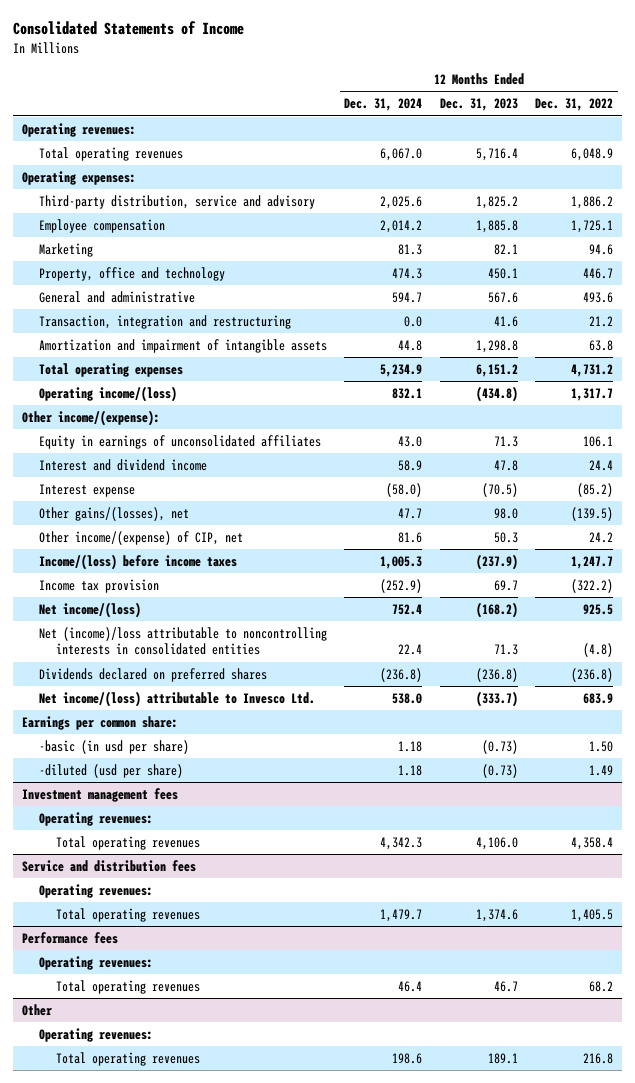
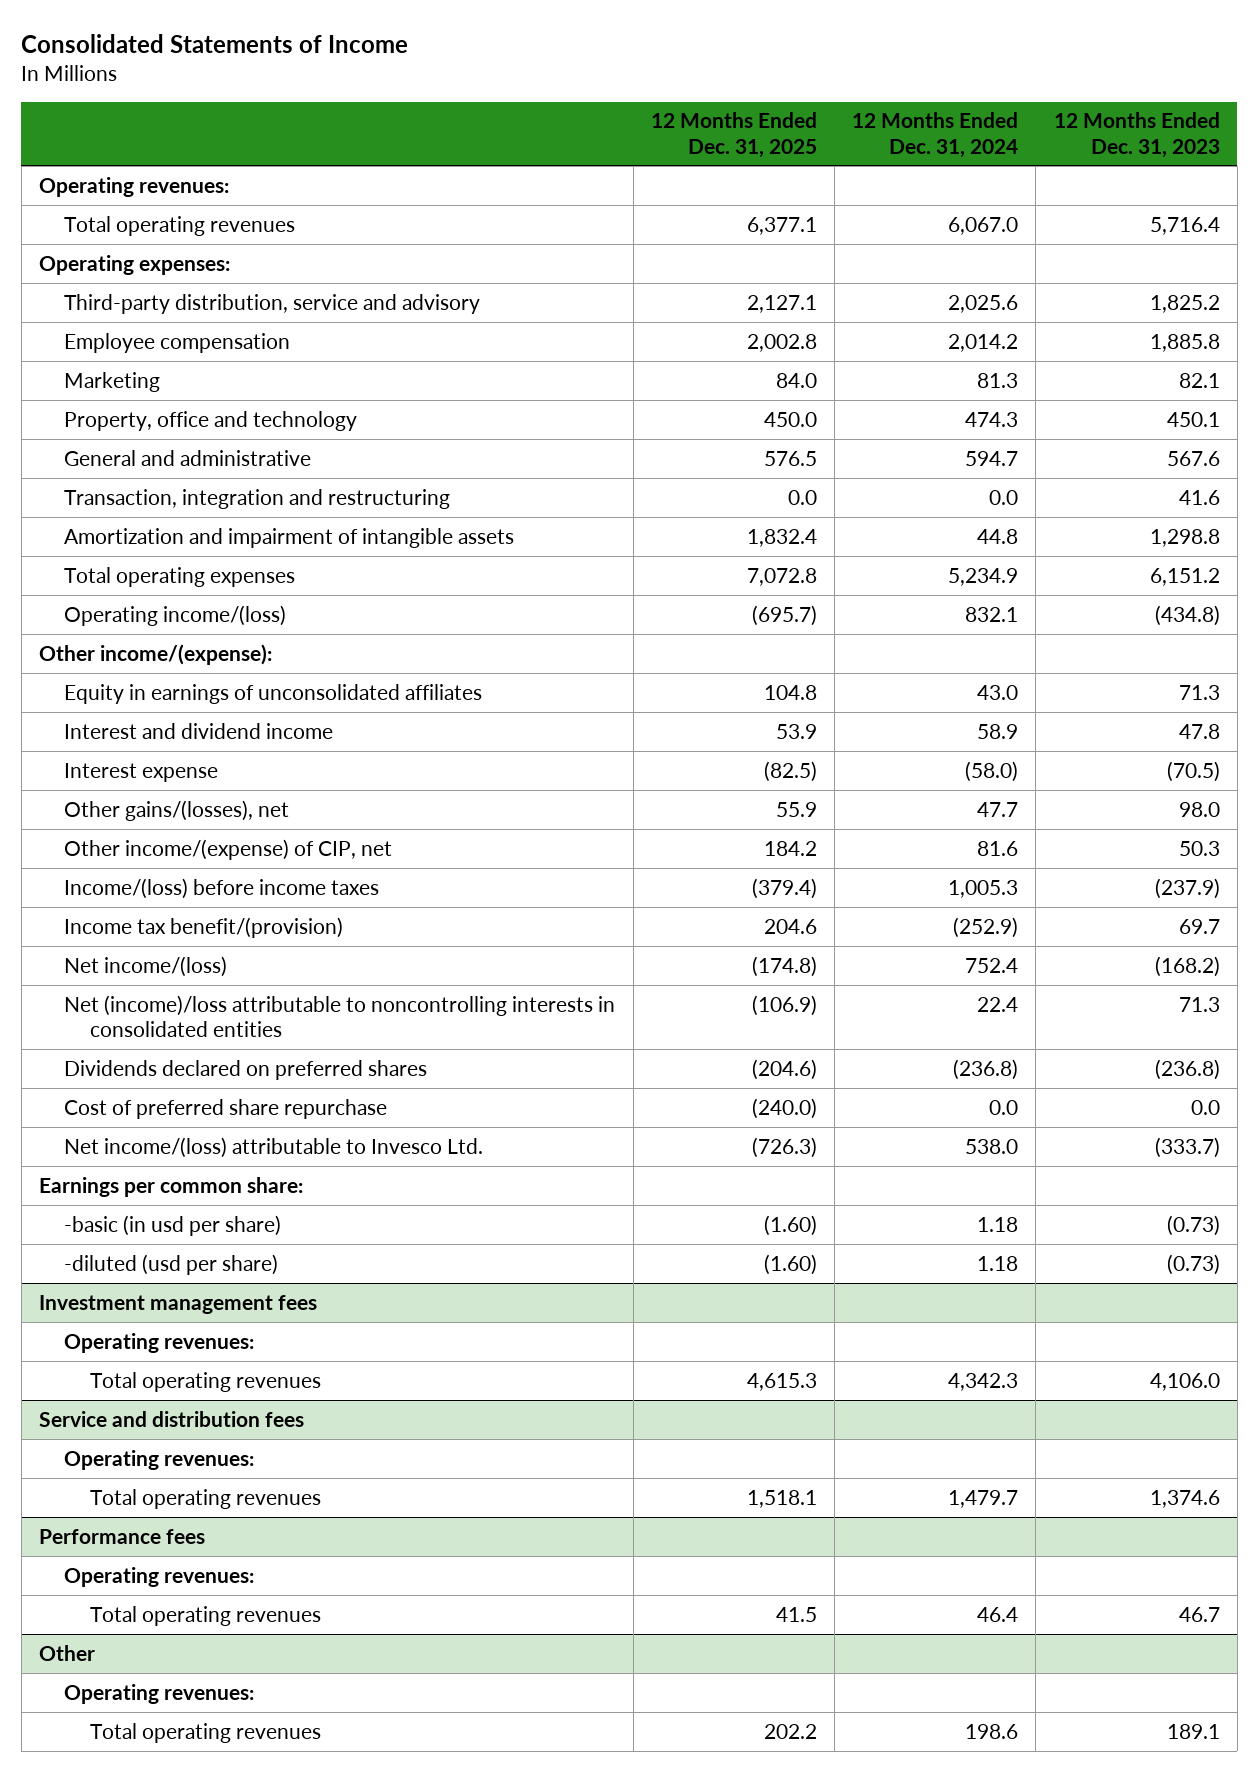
[535,98,614,112] Dec. 31, 2022 -> none
none -> [650,112,817,158] 12 Months Ended Dec. 31, 2025
[39,579,160,594] Income tax provision -> [64,916,344,938] Income tax benefit/(provision)
none -> [64,1098,388,1119] Cost of preferred share repurchase

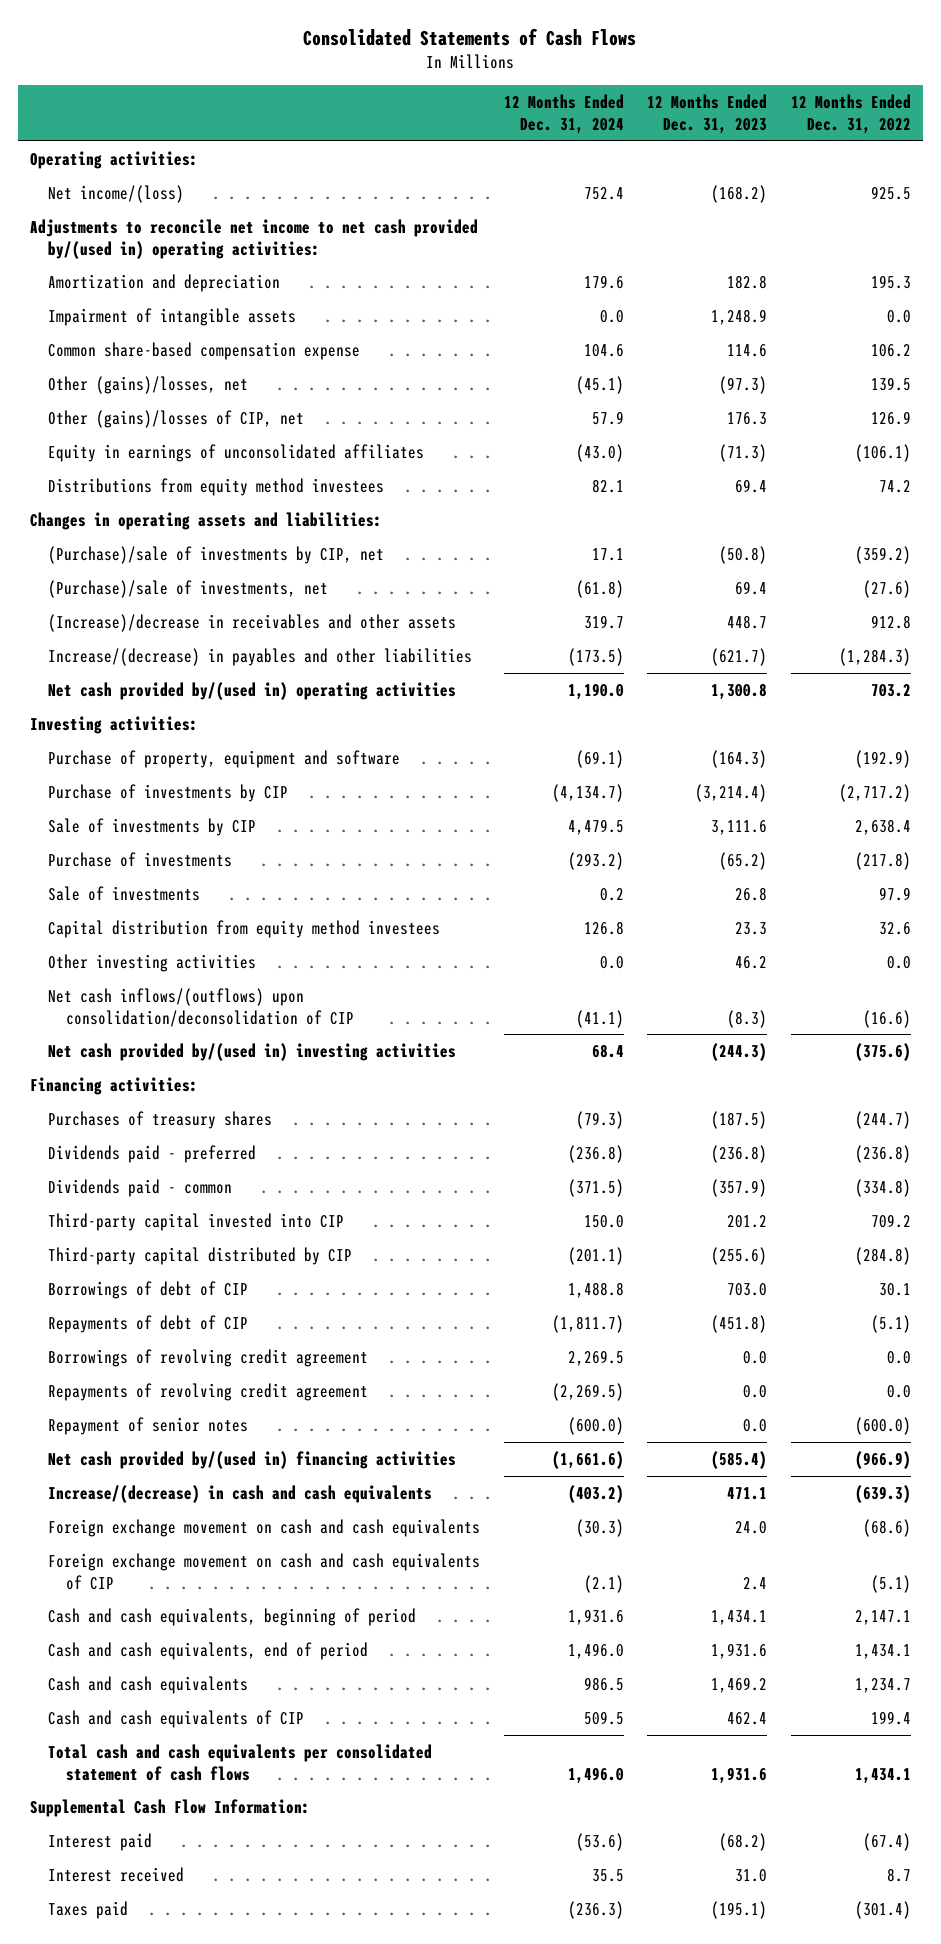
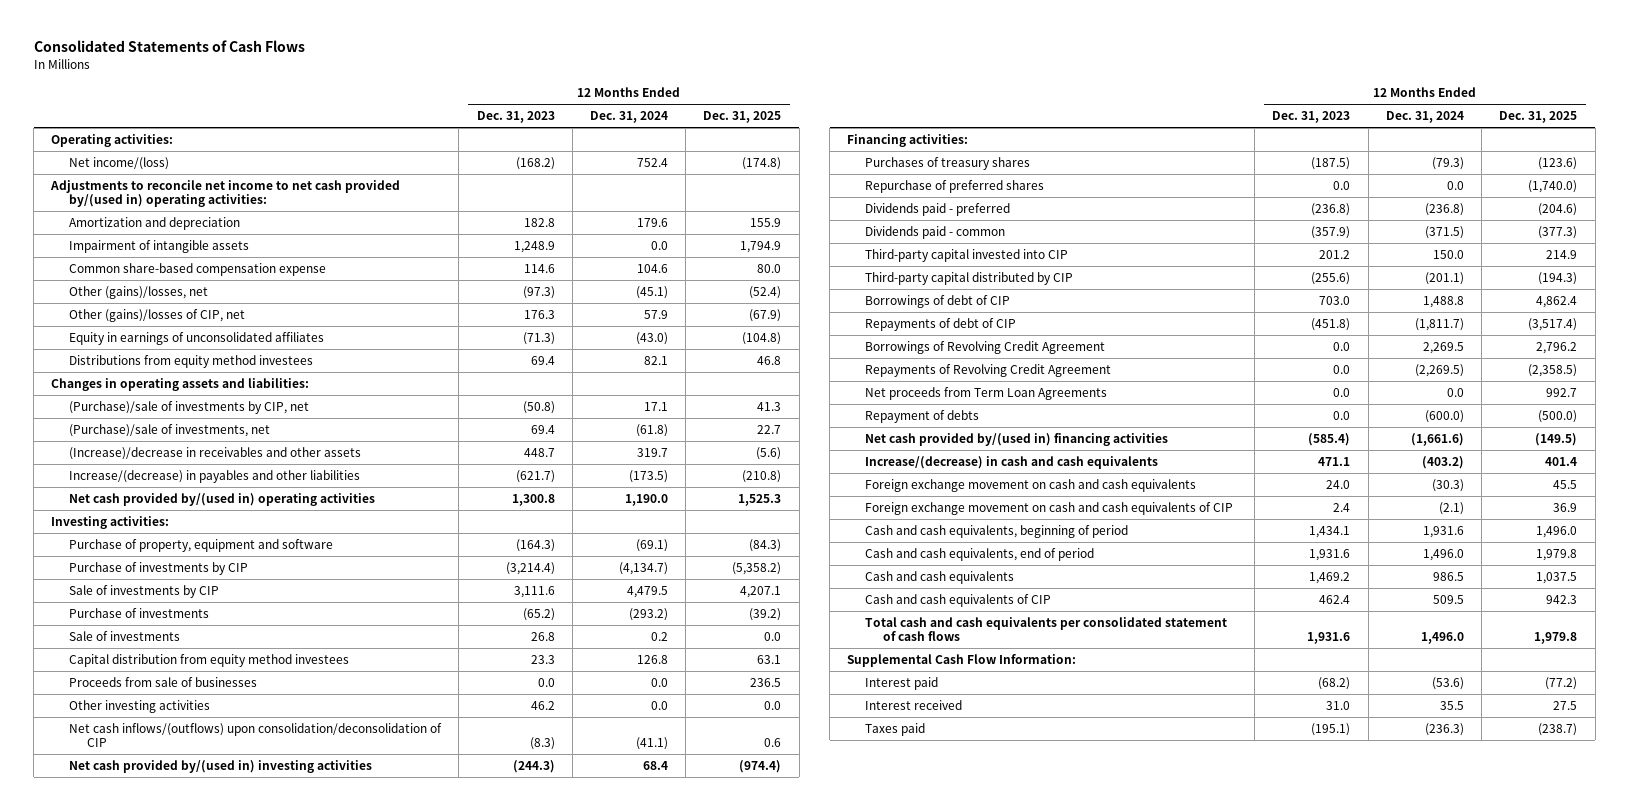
[790,94,911,134] 12 Months Ended Dec. 31, 2022 -> none
none -> [703,111,782,124] Dec. 31, 2025
none -> [69,677,258,688] Proceeds from sale of businesses
none -> [865,180,1045,194] Repurchase of preferred shares
[47,1416,248,1435] Repayment of senior notes -> none
[47,1348,368,1367] Borrowings of revolving credit agreement -> [865,341,1106,355] Borrowings of Revolving Credit Agreement
[47,1382,368,1401] Repayments of revolving credit agreement -> [865,364,1112,378] Repayments of Revolving Credit Agreement
none -> [865,387,1108,401] Net proceeds from Term Loan Agreements
none -> [865,410,980,424] Repayment of debts

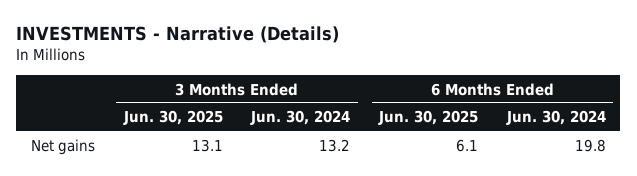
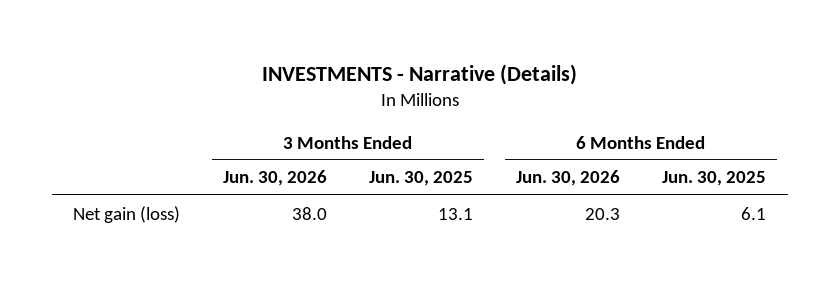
[250,110,351,126] Jun. 30, 2024 -> none
[506,110,607,126] Jun. 30, 2024 -> none
none -> [222,170,327,187] Jun. 30, 2026
none -> [515,170,620,187] Jun. 30, 2026
[30,139,95,156] Net gains -> [72,205,180,223] Net gain (loss)

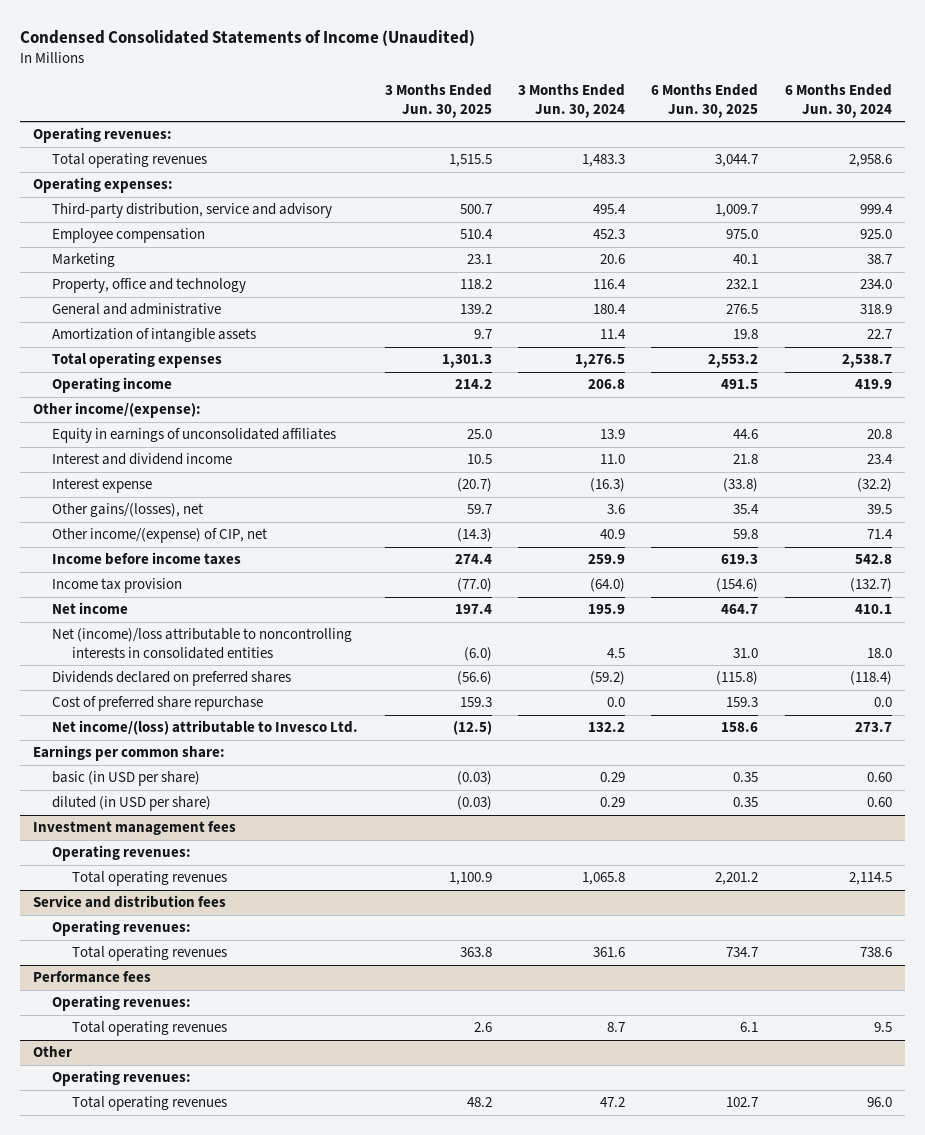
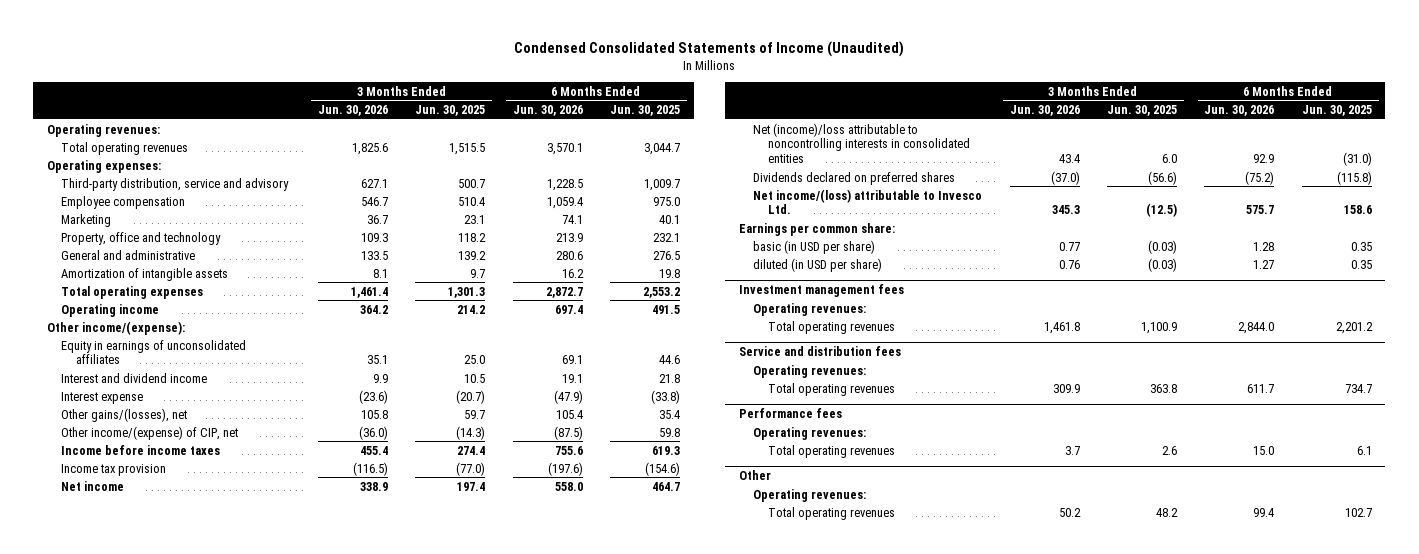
[517,84,625,118] 3 Months Ended Jun. 30, 2024 -> none
[784,84,892,118] 6 Months Ended Jun. 30, 2024 -> none
none -> [317,105,388,117] Jun. 30, 2026
none -> [512,105,583,117] Jun. 30, 2026
[463,646,492,661] (6.0) -> [1162,154,1178,164] 6.0
[733,647,759,658] 31.0 -> [1342,152,1372,167] (31.0)
[52,696,264,712] Cost of preferred share repurchase -> none

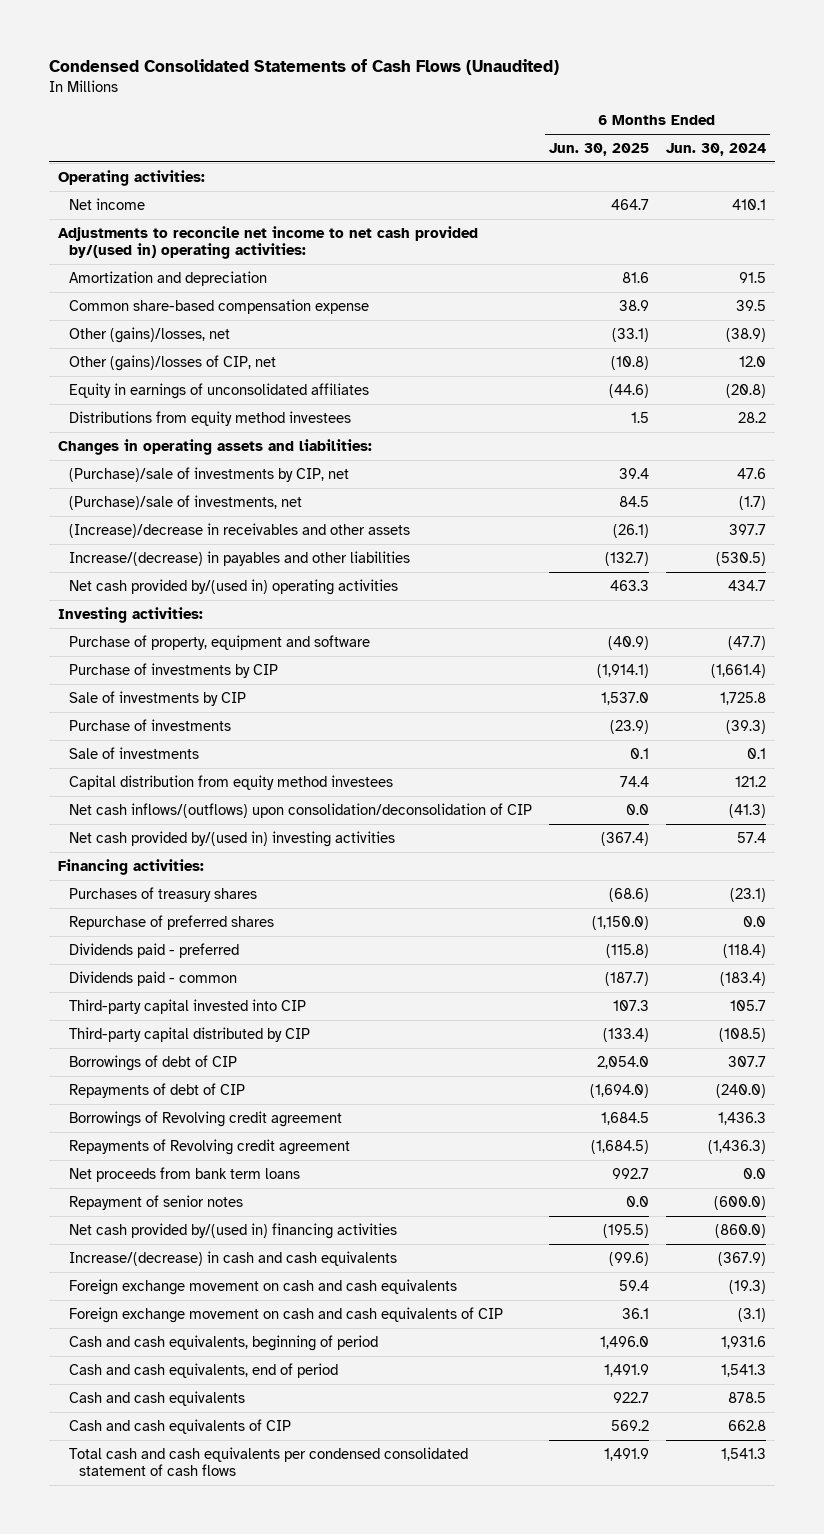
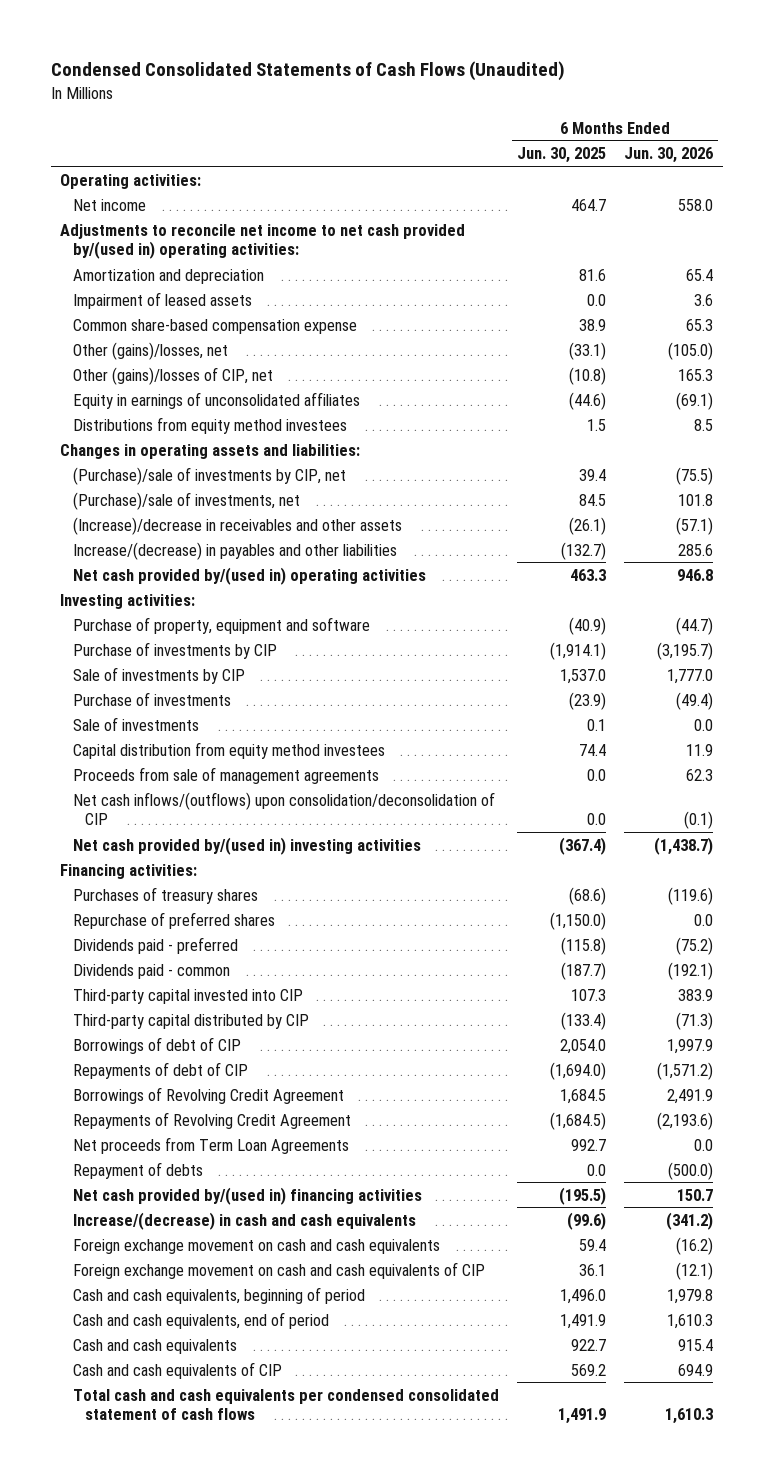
[666,143,767,157] Jun. 30, 2024 -> none
none -> [624,147,714,164] Jun. 30, 2026
none -> [72,291,252,309] Impairment of leased assets
none -> [72,766,379,784] Proceeds from sale of management agreements
[68,1194,243,1210] Repayment of senior notes -> none
[68,1110,342,1127] Borrowings of Revolving credit agreement -> [72,1086,344,1104] Borrowings of Revolving Credit Agreement
[68,1138,350,1155] Repayments of Revolving credit agreement -> [72,1111,351,1129] Repayments of Revolving Credit Agreement
[68,1166,300,1182] Net proceeds from bank term loans -> [72,1136,349,1154] Net proceeds from Term Loan Agreements
none -> [72,1161,203,1179] Repayment of debts

